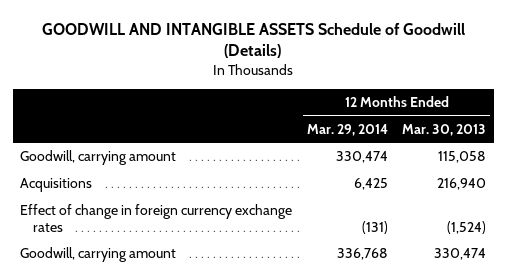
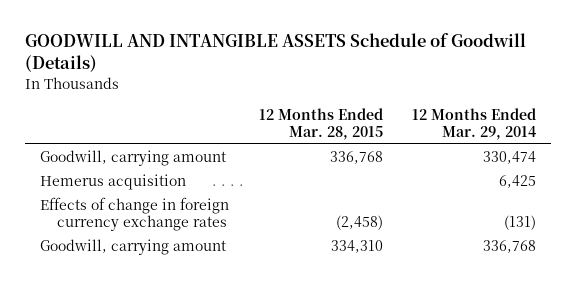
[402,123,487,136] Mar. 30, 2013 -> none
none -> [258,108,383,140] 12 Months Ended Mar. 28, 2015
[20,178,93,193] Acquisitions -> [40,174,187,191] Hemerus acquisition
[20,204,293,232] Effect of change in foreign currency exchange rates -> [40,197,230,232] Effects of change in foreign currency exchange rates

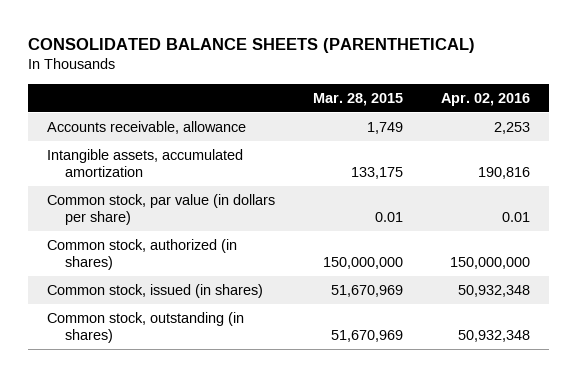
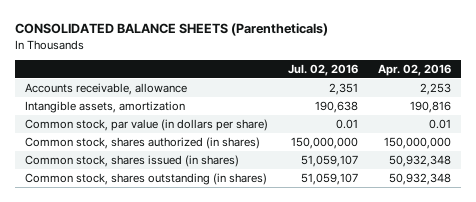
[28,38,476,54] CONSOLIDATED BALANCE SHEETS (PARENTHETICAL) -> [15,23,329,37] CONSOLIDATED BALANCE SHEETS (Parentheticals)
[313,92,404,106] Mar. 28, 2015 -> none
none -> [288,63,359,76] Jul. 02, 2016
[47,148,244,177] Intangible assets, accumulated amortization -> [25,100,186,113] Intangible assets, amortization
[47,238,238,270] Common stock, authorized (in shares) -> [25,136,261,149] Common stock, shares authorized (in shares)
[47,283,264,298] Common stock, issued (in shares) -> [25,154,240,167] Common stock, shares issued (in shares)
[47,311,245,343] Common stock, outstanding (in shares) -> [25,172,268,185] Common stock, shares outstanding (in shares)

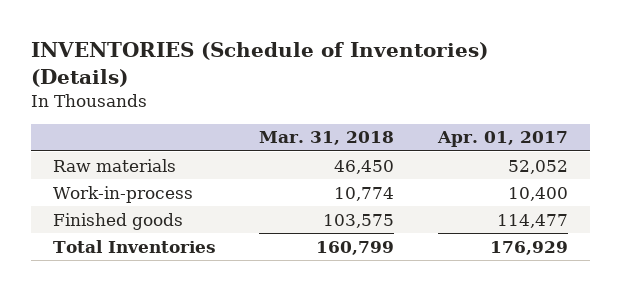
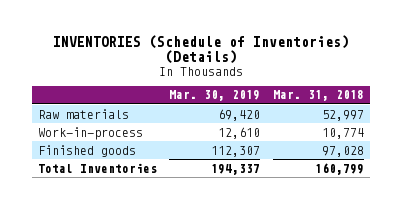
[437,131,569,148] Apr. 01, 2017 -> none
none -> [169,90,261,102] Mar. 30, 2019
[334,159,395,174] 46,450 -> [322,109,365,121] 52,997
[323,213,395,228] 103,575 -> [322,145,365,157] 97,028

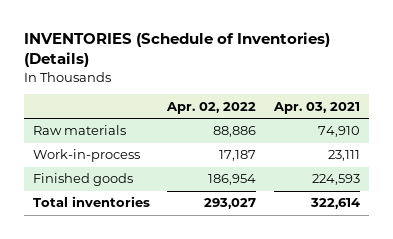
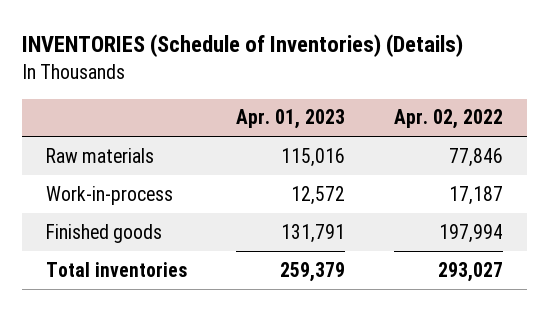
[273,101,361,114] Apr. 03, 2021 -> none
none -> [235,109,345,130] Apr. 01, 2023
[213,126,257,138] 88,886 -> [448,147,503,167] 77,846
[208,174,257,186] 186,954 -> [438,223,503,243] 197,994

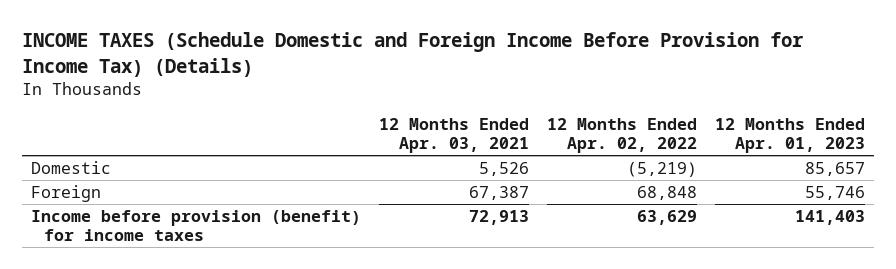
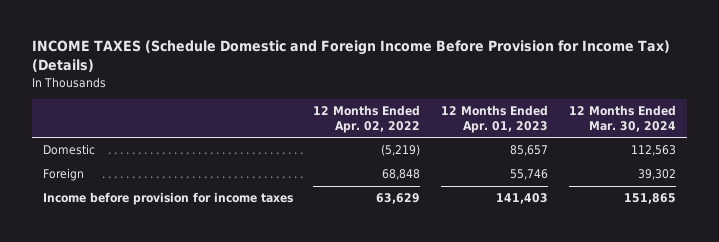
[378,117,529,154] 12 Months Ended Apr. 03, 2021 -> none
none -> [569,105,677,132] 12 Months Ended Mar. 30, 2024
[30,210,361,242] Income before provision (benefit) for income taxes -> [42,192,293,206] Income before provision for income taxes

